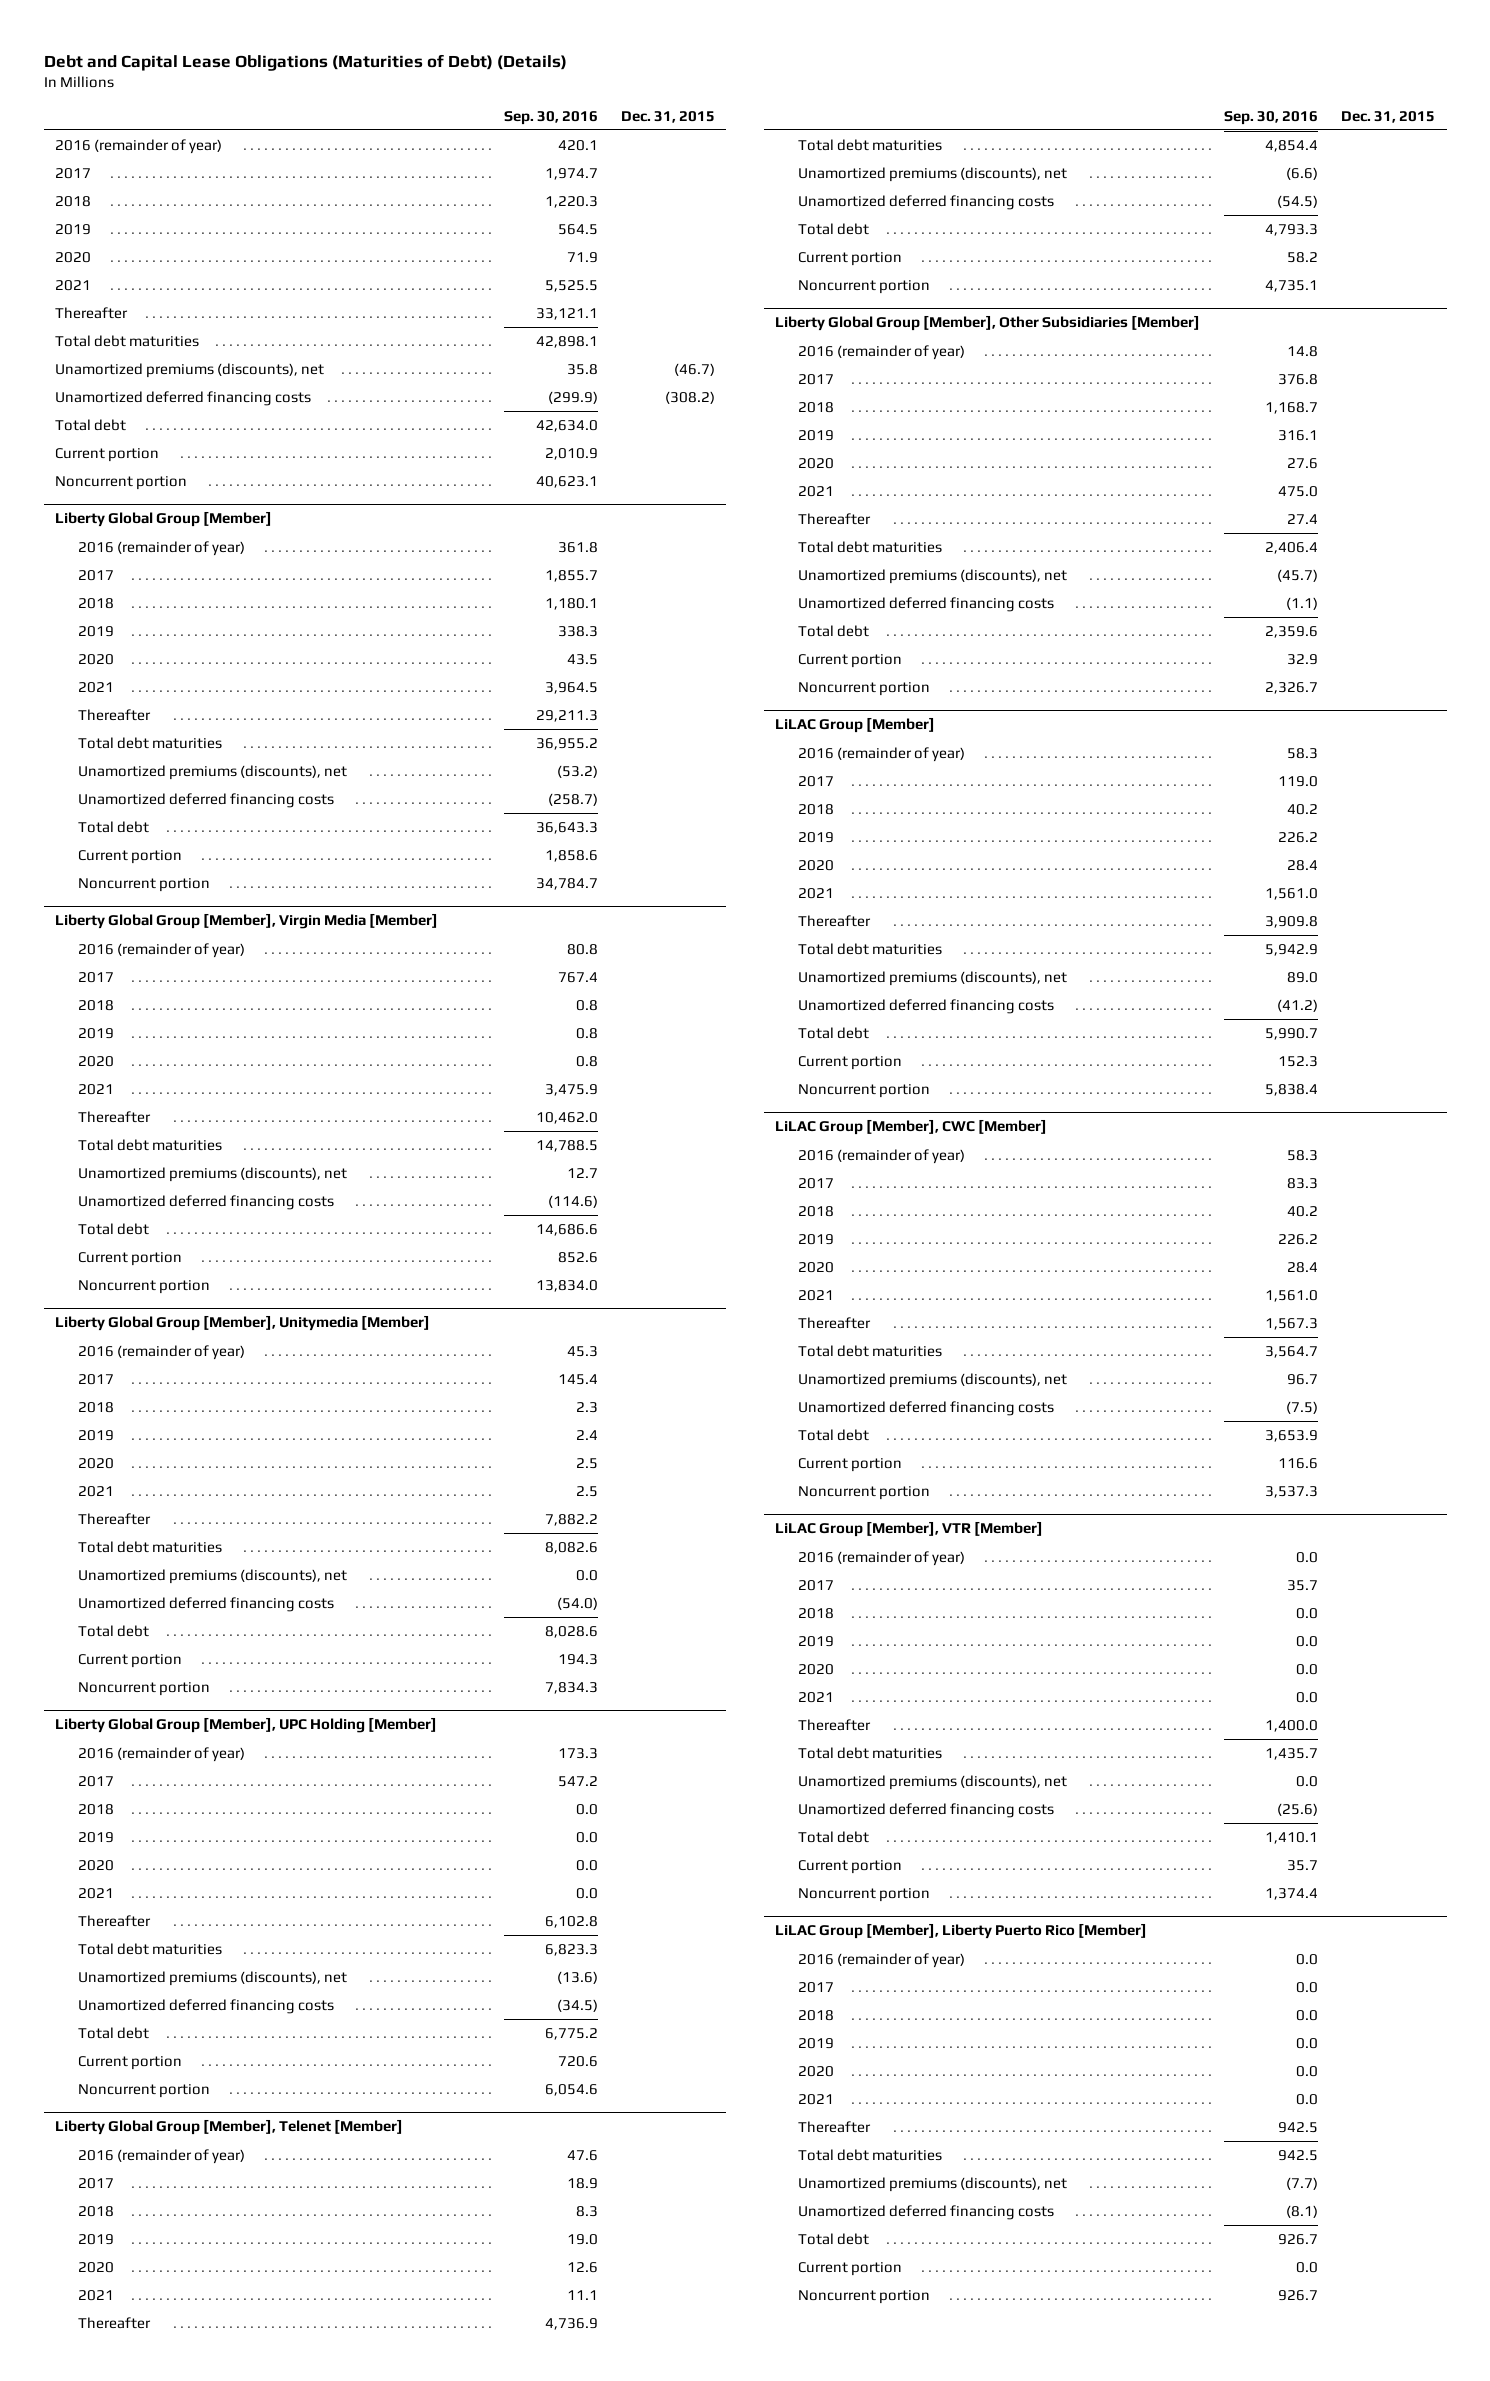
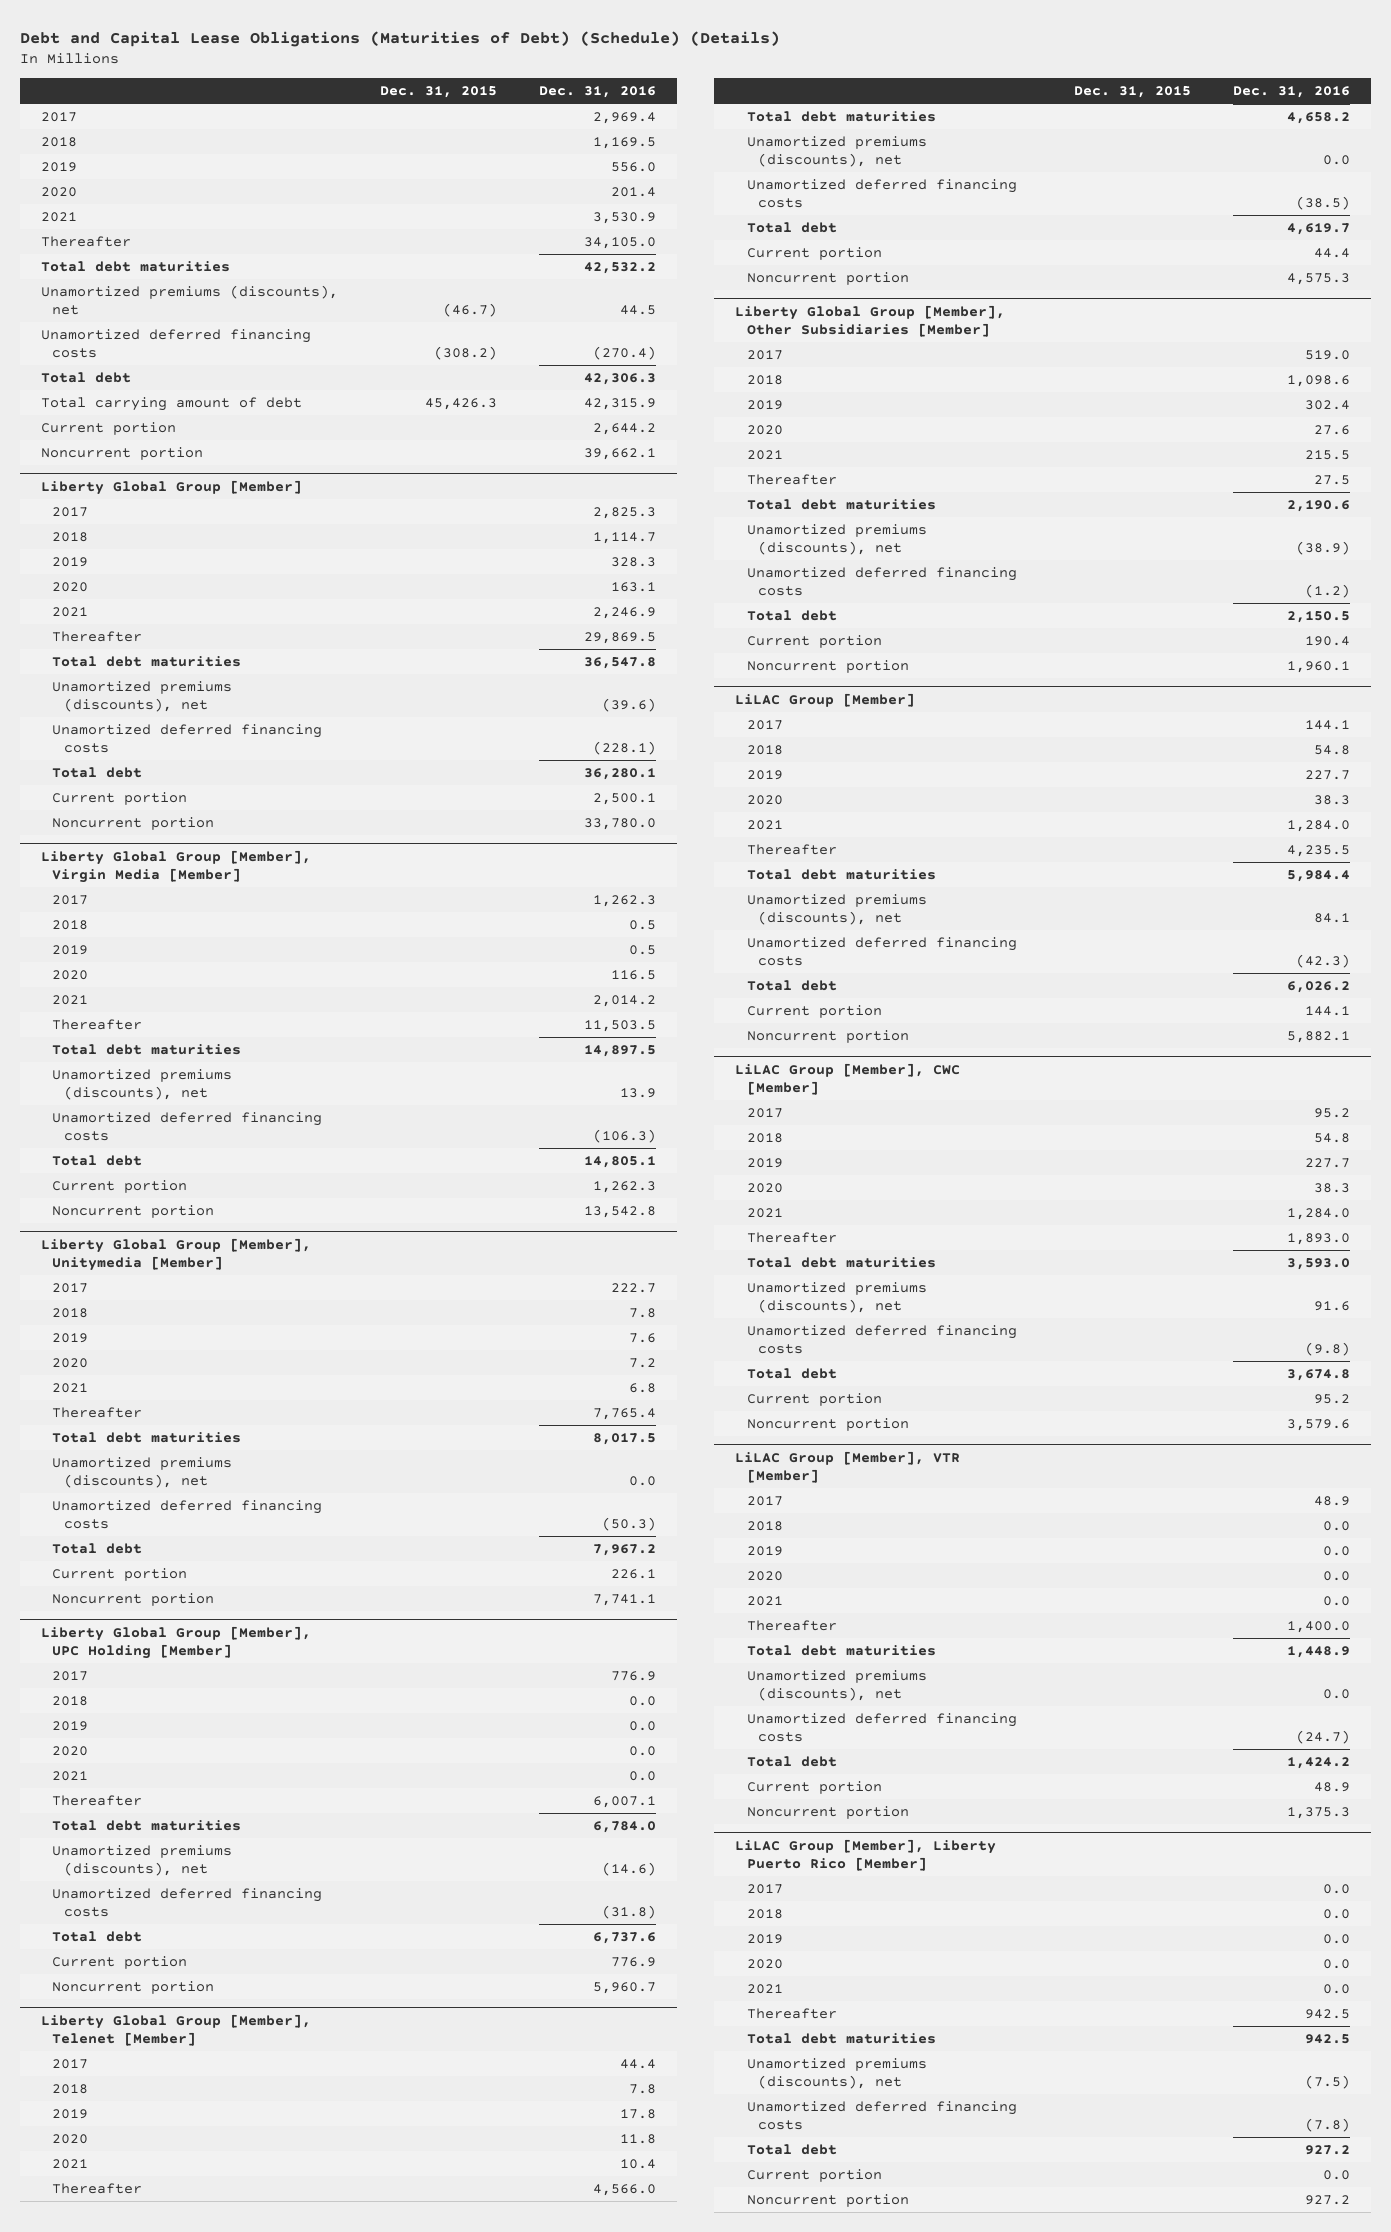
[43,53,567,71] Debt and Capital Lease Obligations (Maturities of Debt) (Details) -> [19,30,780,47] Debt and Capital Lease Obligations (Maturities of Debt) (Schedule) (Details)
[503,110,598,125] Sep. 30, 2016 -> none
none -> [538,85,656,98] Dec. 31, 2016
[55,138,223,154] 2016 (remainder of year) -> none
none -> [40,397,302,412] Total carrying amount of debt
[78,540,246,556] 2016 (remainder of year) -> none
[78,942,246,958] 2016 (remainder of year) -> none
[78,1344,246,1360] 2016 (remainder of year) -> none
[78,1746,246,1762] 2016 (remainder of year) -> none
[78,2148,246,2164] 2016 (remainder of year) -> none
[798,344,966,360] 2016 (remainder of year) -> none
[798,746,966,762] 2016 (remainder of year) -> none
[798,1148,966,1164] 2016 (remainder of year) -> none
[798,1550,966,1566] 2016 (remainder of year) -> none
[798,1952,966,1968] 2016 (remainder of year) -> none

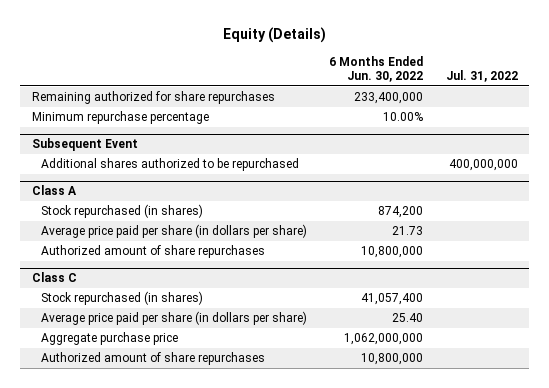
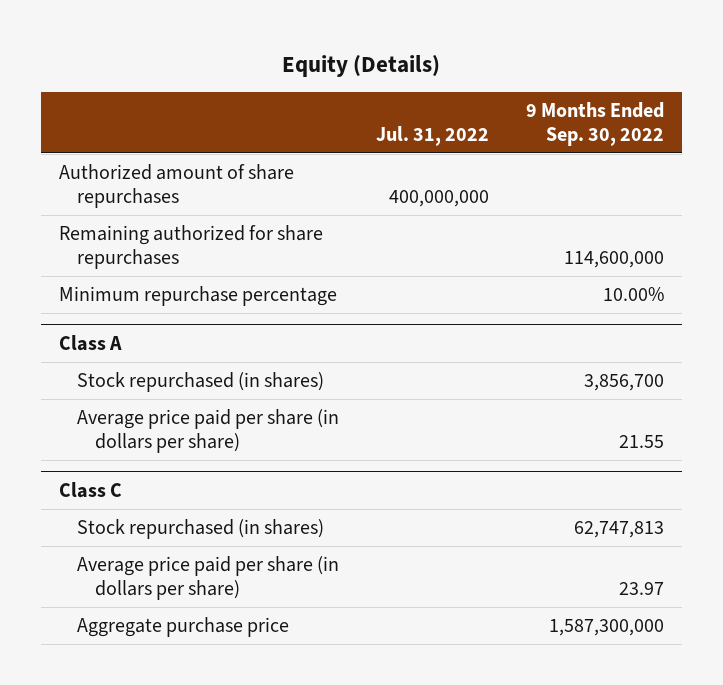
[329,55,424,83] 6 Months Ended Jun. 30, 2022 -> none
none -> [525,102,664,146] 9 Months Ended Sep. 30, 2022
none -> [59,164,295,209] Authorized amount of share repurchases
[31,138,138,152] Subsequent Event -> none
[40,158,299,172] Additional shares authorized to be repurchased -> none
[40,245,265,259] Authorized amount of share repurchases -> none
[40,352,265,366] Authorized amount of share repurchases -> none

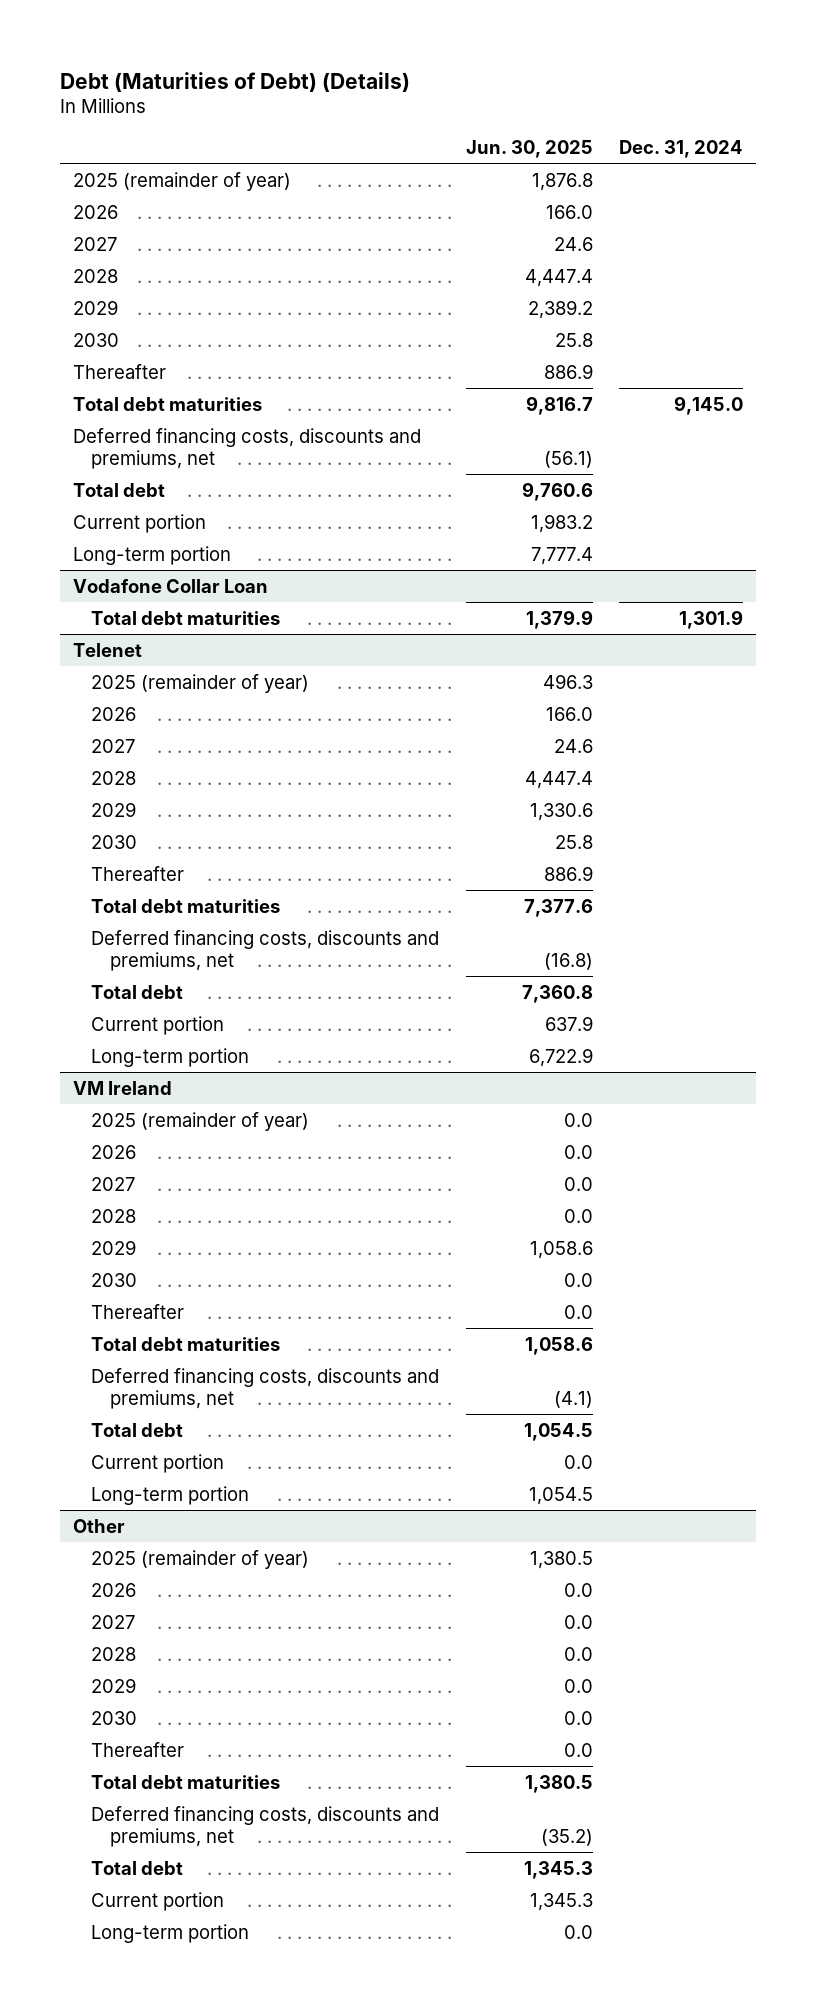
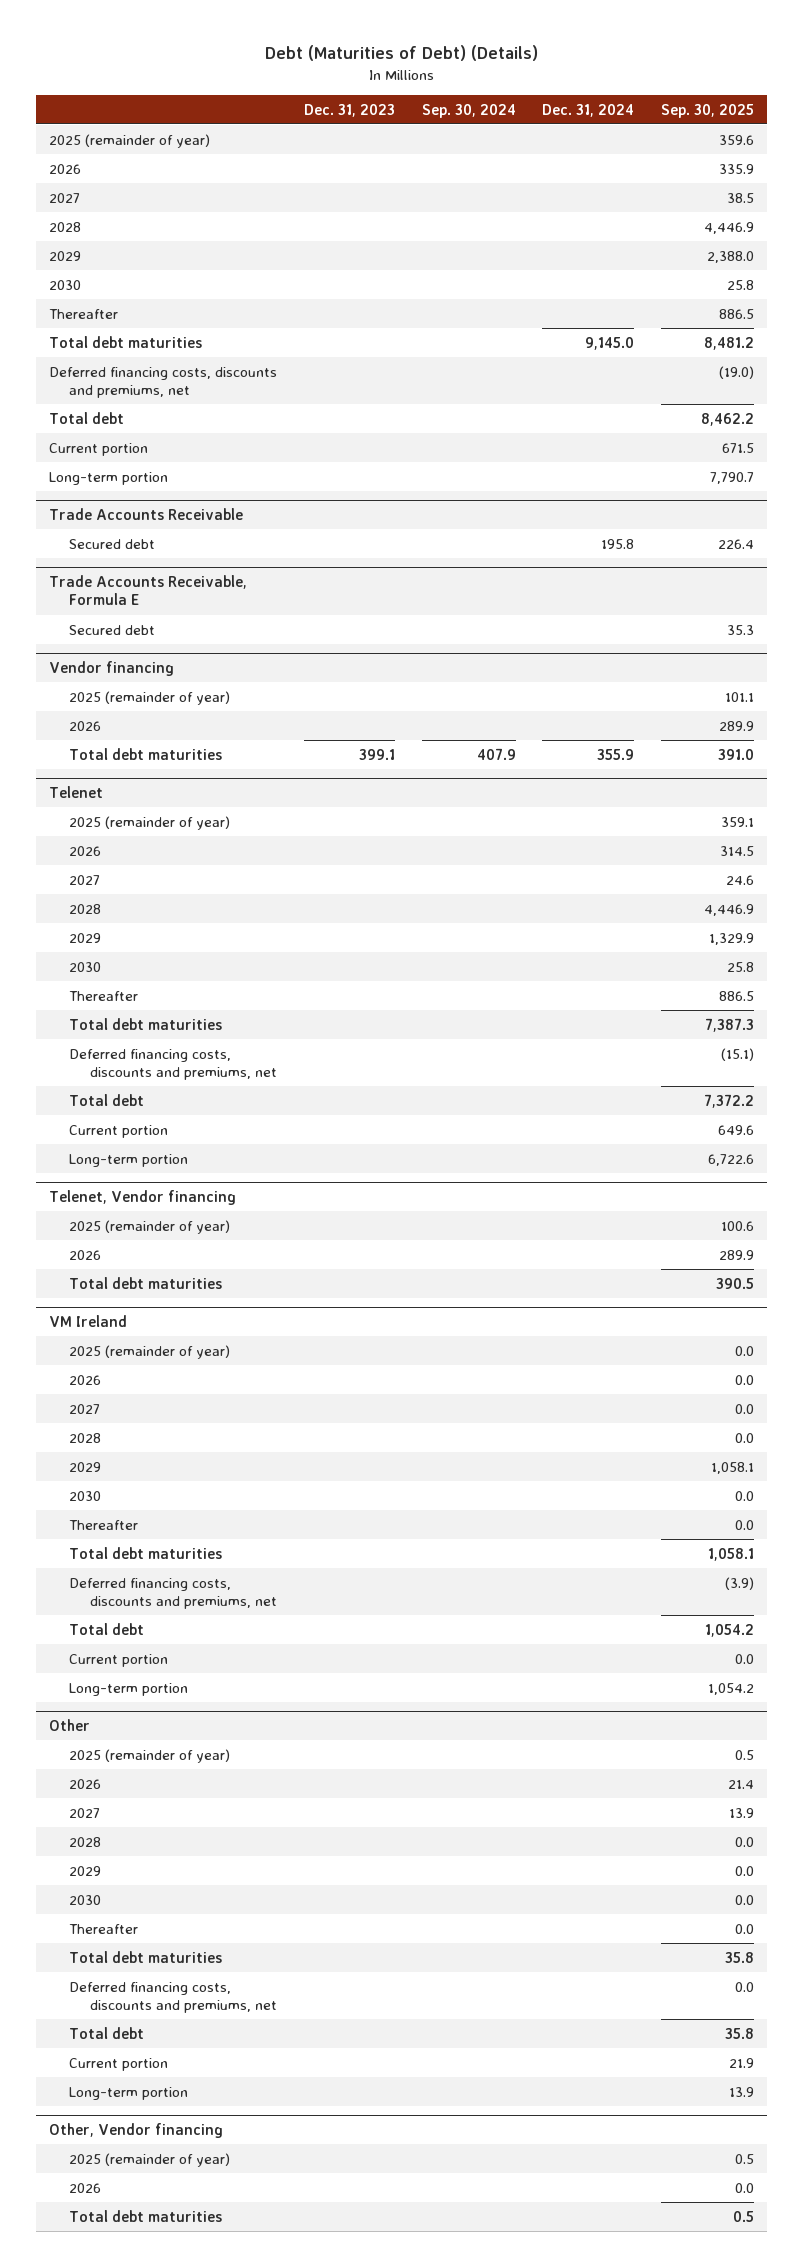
[465,140,593,159] Jun. 30, 2025 -> none
none -> [303,103,395,117] Dec. 31, 2023
none -> [421,103,516,118] Sep. 30, 2024
none -> [660,103,754,118] Sep. 30, 2025
[73,578,269,593] Vodafone Collar Loan -> none
[91,610,281,625] Total debt maturities -> none
none -> [49,507,244,520] Trade Accounts Receivable
none -> [69,538,156,549] Secured debt
none -> [49,574,248,606] Trade Accounts Receivable, Formula E
none -> [69,624,156,635] Secured debt
none -> [49,660,175,676] Vendor financing
none -> [69,690,231,705] 2025 (remainder of year)
none -> [69,720,102,731] 2026
none -> [69,747,223,760] Total debt maturities
none -> [49,1189,237,1205] Telenet, Vendor financing
none -> [69,1219,231,1234] 2025 (remainder of year)
none -> [69,1249,102,1260] 2026
none -> [69,1276,223,1289] Total debt maturities
none -> [49,2122,224,2138] Other, Vendor financing
none -> [69,2152,231,2167] 2025 (remainder of year)
none -> [69,2182,102,2193] 2026
none -> [69,2209,223,2222] Total debt maturities

